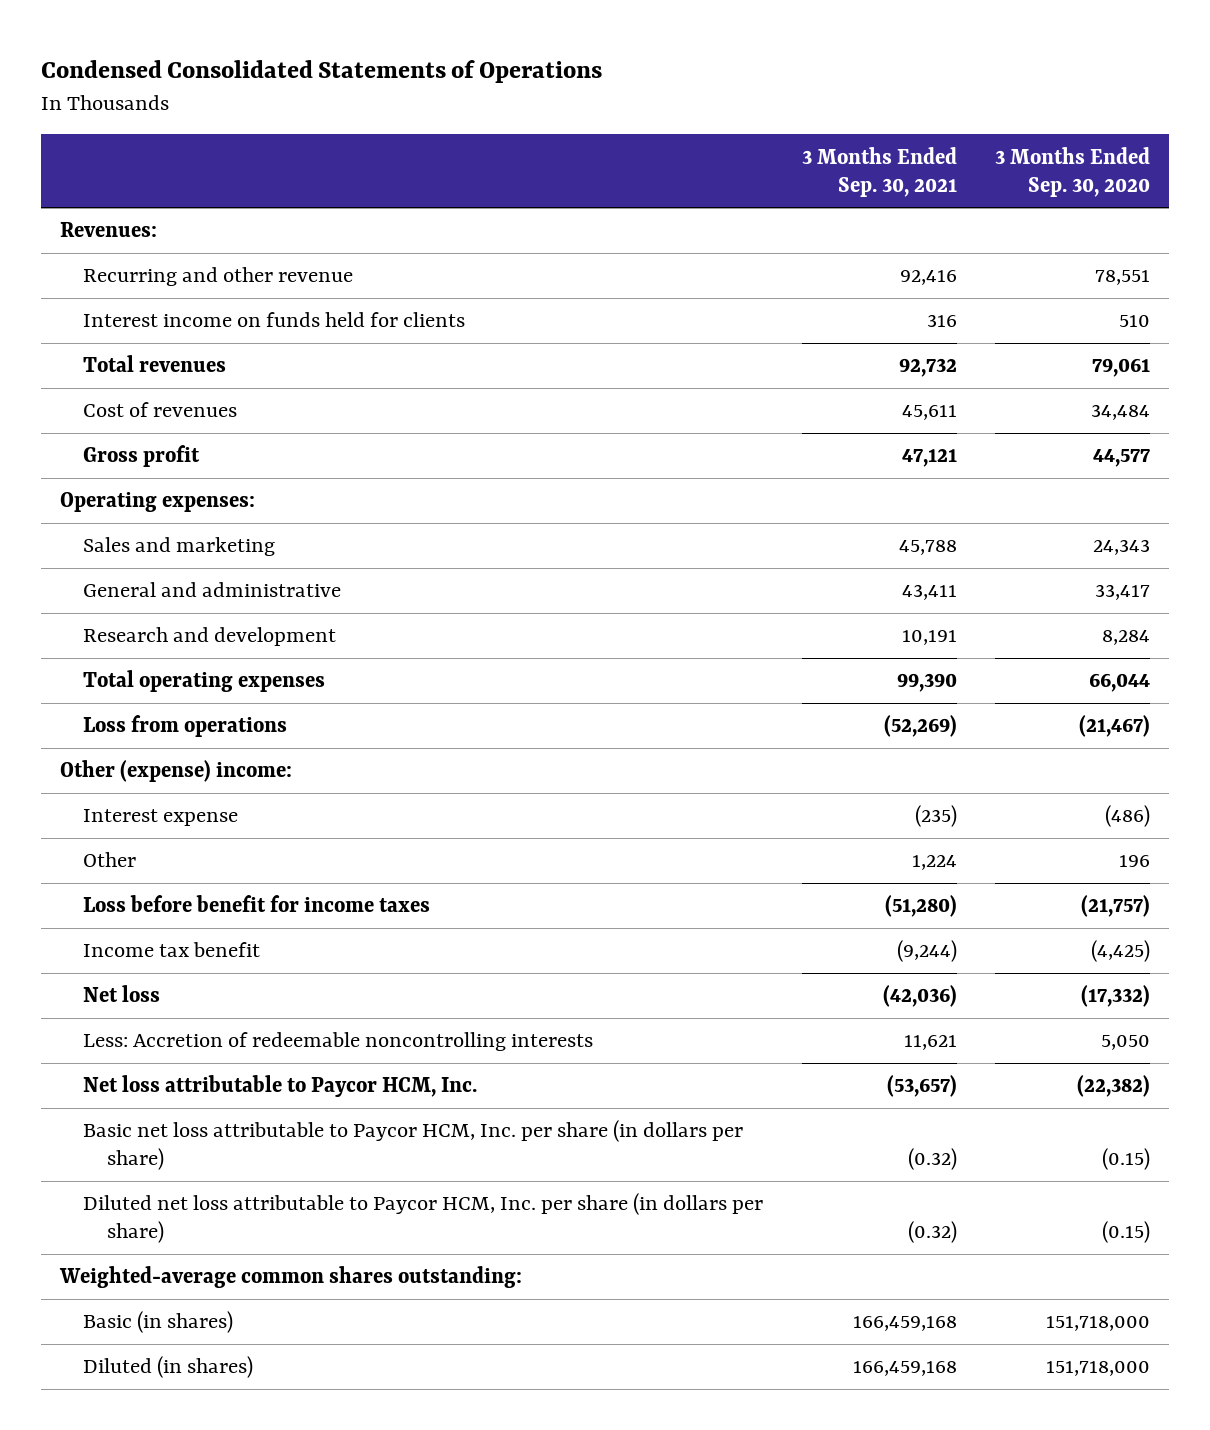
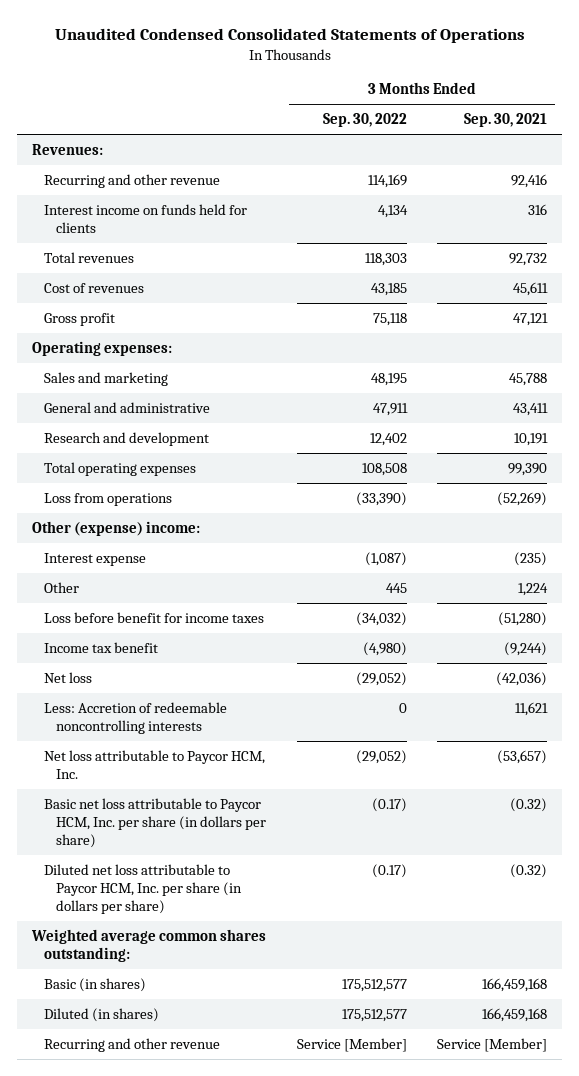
[40,59,602,83] Condensed Consolidated Statements of Operations -> [54,27,525,43] Unaudited Condensed Consolidated Statements of Operations
[995,146,1151,197] 3 Months Ended Sep. 30, 2020 -> none
none -> [322,113,407,128] Sep. 30, 2022
[58,1266,522,1289] Weighted-average common shares outstanding: -> [30,928,266,963] Weighted average common shares outstanding:
none -> [43,1037,220,1052] Recurring and other revenue

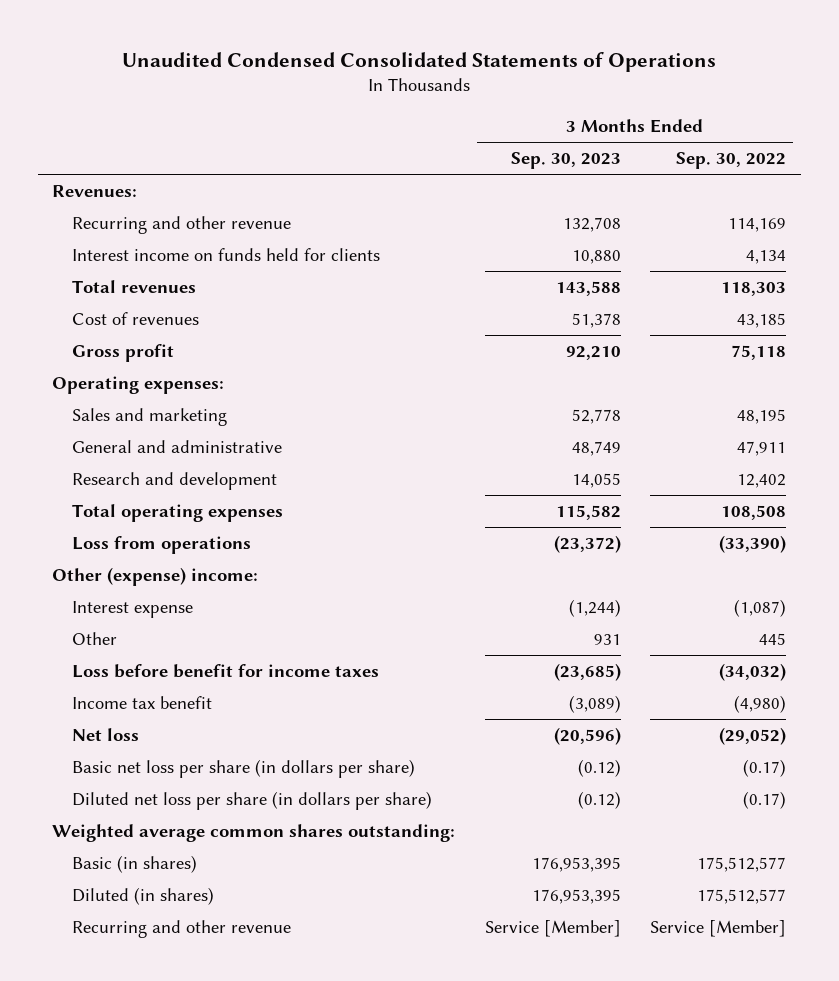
[464,113,548,128] Sep. 30, 2021 -> none
none -> [510,152,621,170] Sep. 30, 2023
[43,701,227,735] Less: Accretion of redeemable noncontrolling interests -> none
[43,749,265,780] Net loss attributable to Paycor HCM, Inc. -> none
[43,797,267,849] Basic net loss attributable to Paycor HCM, Inc. per share (in dollars per share) -> [71,759,415,779] Basic net loss per share (in dollars per share)
[43,863,243,915] Diluted net loss attributable to Paycor HCM, Inc. per share (in dollars per share) -> [71,791,432,811] Diluted net loss per share (in dollars per share)

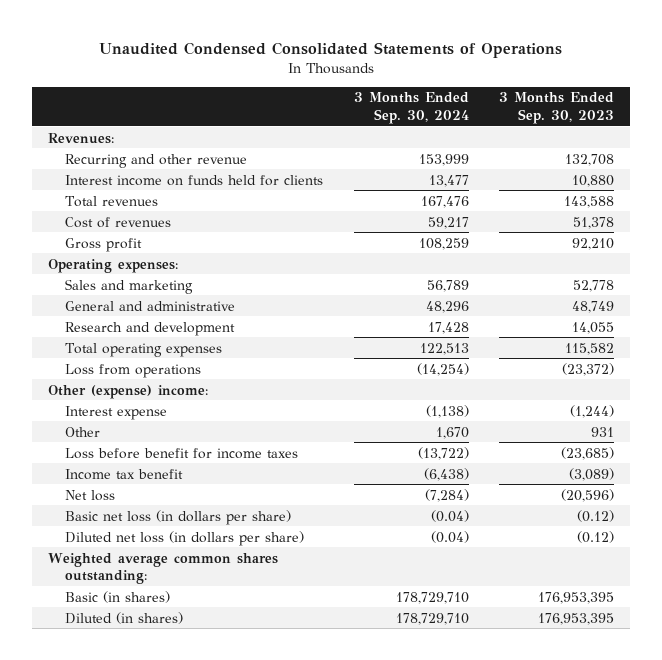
[676,152,787,170] Sep. 30, 2022 -> none
none -> [353,92,469,124] 3 Months Ended Sep. 30, 2024
[71,759,415,779] Basic net loss per share (in dollars per share) -> [65,509,292,525] Basic net loss (in dollars per share)
[71,791,432,811] Diluted net loss per share (in dollars per share) -> [65,530,305,546] Diluted net loss (in dollars per share)
[71,920,291,939] Recurring and other revenue -> none

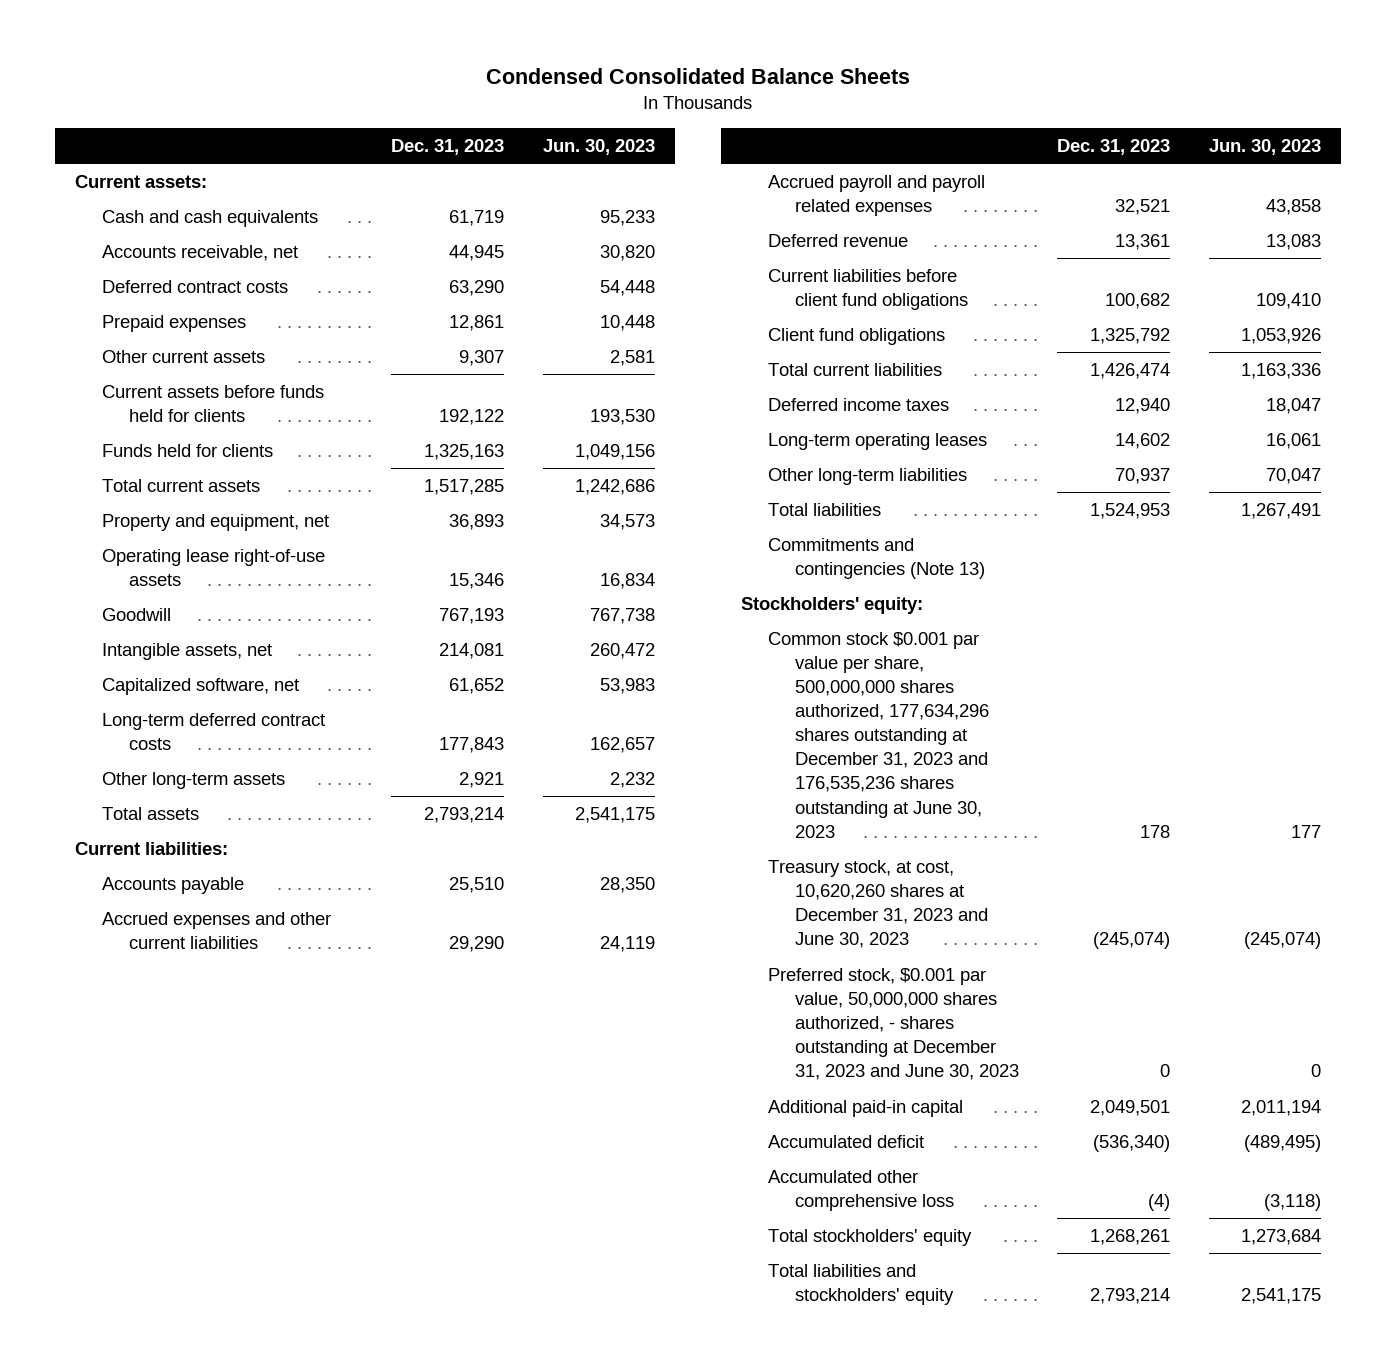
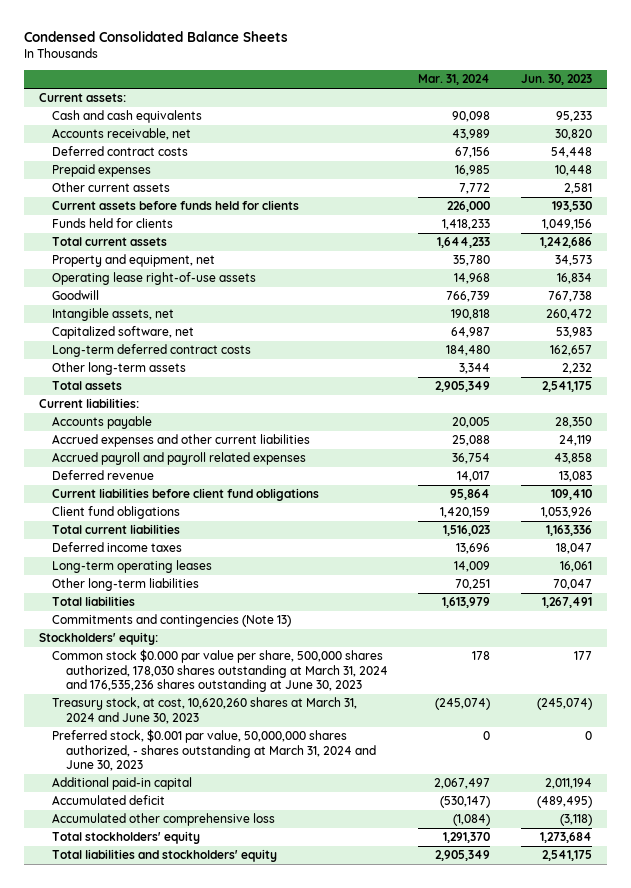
[391,138,505,155] Dec. 31, 2023 -> none
none -> [418,74,491,86] Mar. 31, 2024
[767,632,989,838] Common stock $0.001 par value per share, 500,000,000 shares authorized, 177,634,296 shares outstanding at December 31, 2023 and 176,535,236 shares outstanding at June 30, 2023 -> [52,649,388,693] Common stock $0.000 par value per share, 500,000 shares authorized, 178,030 shares outstanding at March 31, 2024 and 176,535,236 shares outstanding at June 30, 2023
[767,860,988,949] Treasury stock, at cost, 10,620,260 shares at December 31, 2023 and June 30, 2023 -> [52,697,358,724] Treasury stock, at cost, 10,620,260 shares at March 31, 2024 and June 30, 2023
[767,968,1019,1081] Preferred stock, $0.001 par value, 50,000,000 shares authorized, - shares outstanding at December 31, 2023 and June 30, 2023 -> [52,729,376,772] Preferred stock, $0.001 par value, 50,000,000 shares authorized, - shares outstanding at March 31, 2024 and June 30, 2023

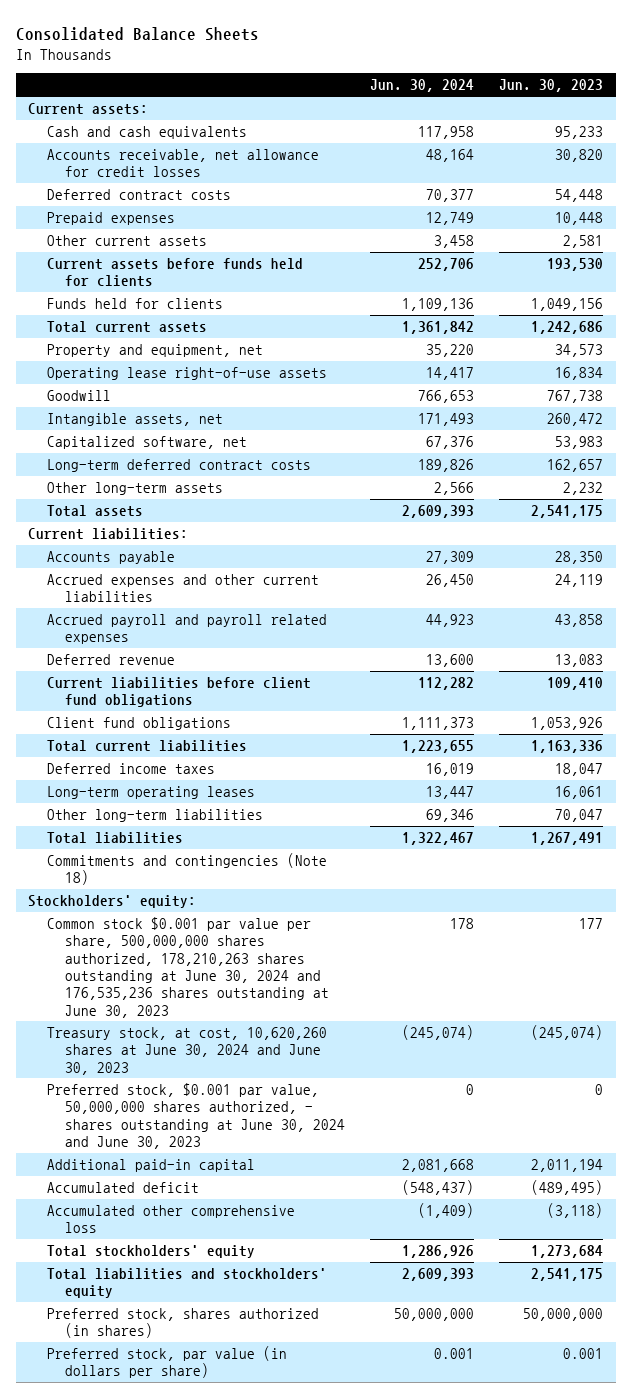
[23,31,288,43] Condensed Consolidated Balance Sheets -> [15,26,259,41] Consolidated Balance Sheets
[418,74,491,86] Mar. 31, 2024 -> none
none -> [369,79,474,93] Jun. 30, 2024
[52,128,192,141] Accounts receivable, net -> [46,149,319,178] Accounts receivable, net allowance for credit losses
[52,614,292,628] Commitments and contingencies (Note 13) -> [46,853,327,886] Commitments and contingencies (Note 18)
[52,649,388,693] Common stock $0.000 par value per share, 500,000 shares authorized, 178,030 shares outstanding at March 31, 2024 and 176,535,236 shares outstanding at June 30, 2023 -> [46,917,329,1018] Common stock $0.001 par value per share, 500,000,000 shares authorized, 178,210,263 shares outstanding at June 30, 2024 and 176,535,236 shares outstanding at June 30, 2023
[52,697,358,724] Treasury stock, at cost, 10,620,260 shares at March 31, 2024 and June 30, 2023 -> [46,1027,327,1075] Treasury stock, at cost, 10,620,260 shares at June 30, 2024 and June 30, 2023
[52,729,376,772] Preferred stock, $0.001 par value, 50,000,000 shares authorized, - shares outstanding at March 31, 2024 and June 30, 2023 -> [46,1083,345,1150] Preferred stock, $0.001 par value, 50,000,000 shares authorized, - shares outstanding at June 30, 2024 and June 30, 2023
none -> [46,1308,319,1339] Preferred stock, shares authorized (in shares)
none -> [46,1346,287,1379] Preferred stock, par value (in dollars per share)

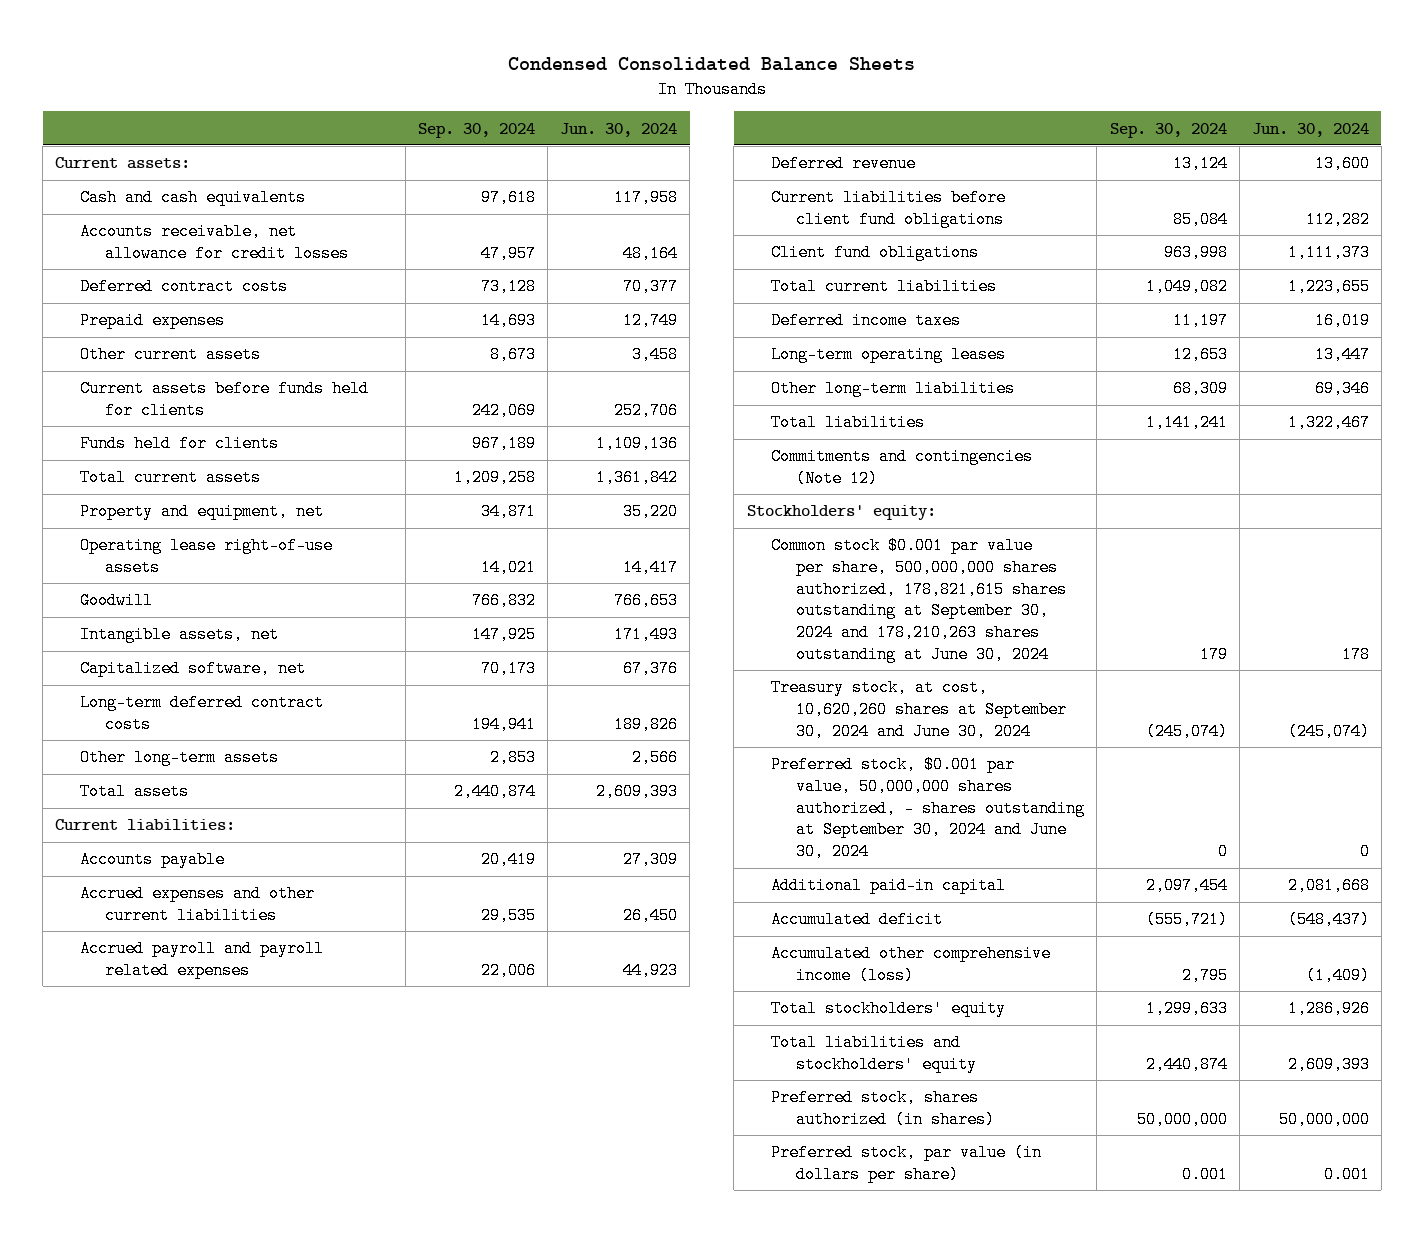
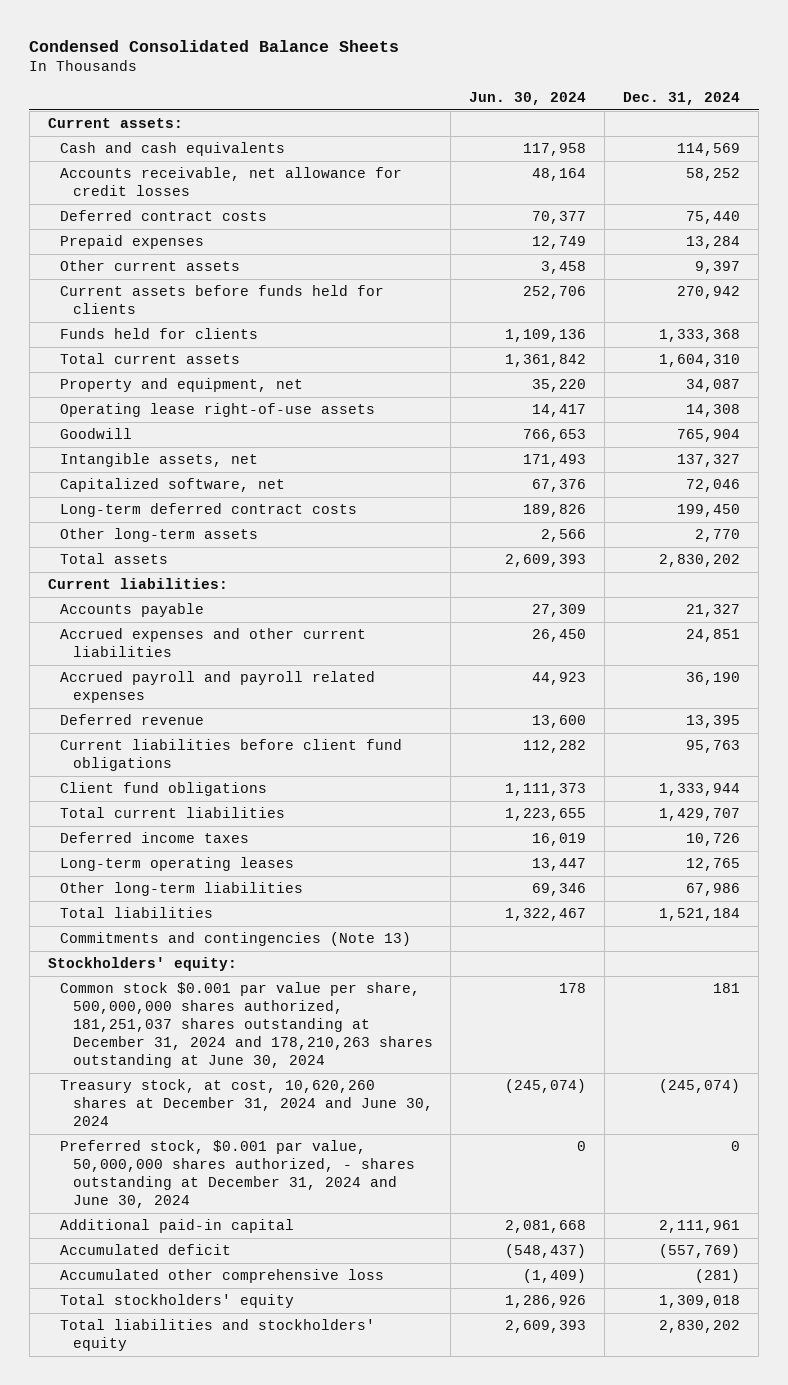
[418,122,536,138] Sep. 30, 2024 -> none
none -> [623,92,741,106] Dec. 31, 2024
[771,448,1034,487] Commitments and contingencies (Note 12) -> [60,932,412,947] Commitments and contingencies (Note 13)
[771,537,1068,664] Common stock $0.001 par value per share, 500,000,000 shares authorized, 178,821,615 shares outstanding at September 30, 2024 and 178,210,263 shares outstanding at June 30, 2024 -> [60,982,433,1068] Common stock $0.001 par value per share, 500,000,000 shares authorized, 181,251,037 shares outstanding at December 31, 2024 and 178,210,263 shares outstanding at June 30, 2024
[771,679,1068,740] Treasury stock, at cost, 10,620,260 shares at September 30, 2024 and June 30, 2024 -> [60,1079,433,1127] Treasury stock, at cost, 10,620,260 shares at December 31, 2024 and June 30, 2024
[771,756,1086,861] Preferred stock, $0.001 par value, 50,000,000 shares authorized, - shares outstanding at September 30, 2024 and June 30, 2024 -> [60,1140,415,1208] Preferred stock, $0.001 par value, 50,000,000 shares authorized, - shares outstanding at December 31, 2024 and June 30, 2024
[771,945,1052,984] Accumulated other comprehensive income (loss) -> [60,1269,385,1284] Accumulated other comprehensive loss
[771,1089,996,1128] Preferred stock, shares authorized (in shares) -> none
[771,1144,1043,1183] Preferred stock, par value (in dollars per share) -> none

